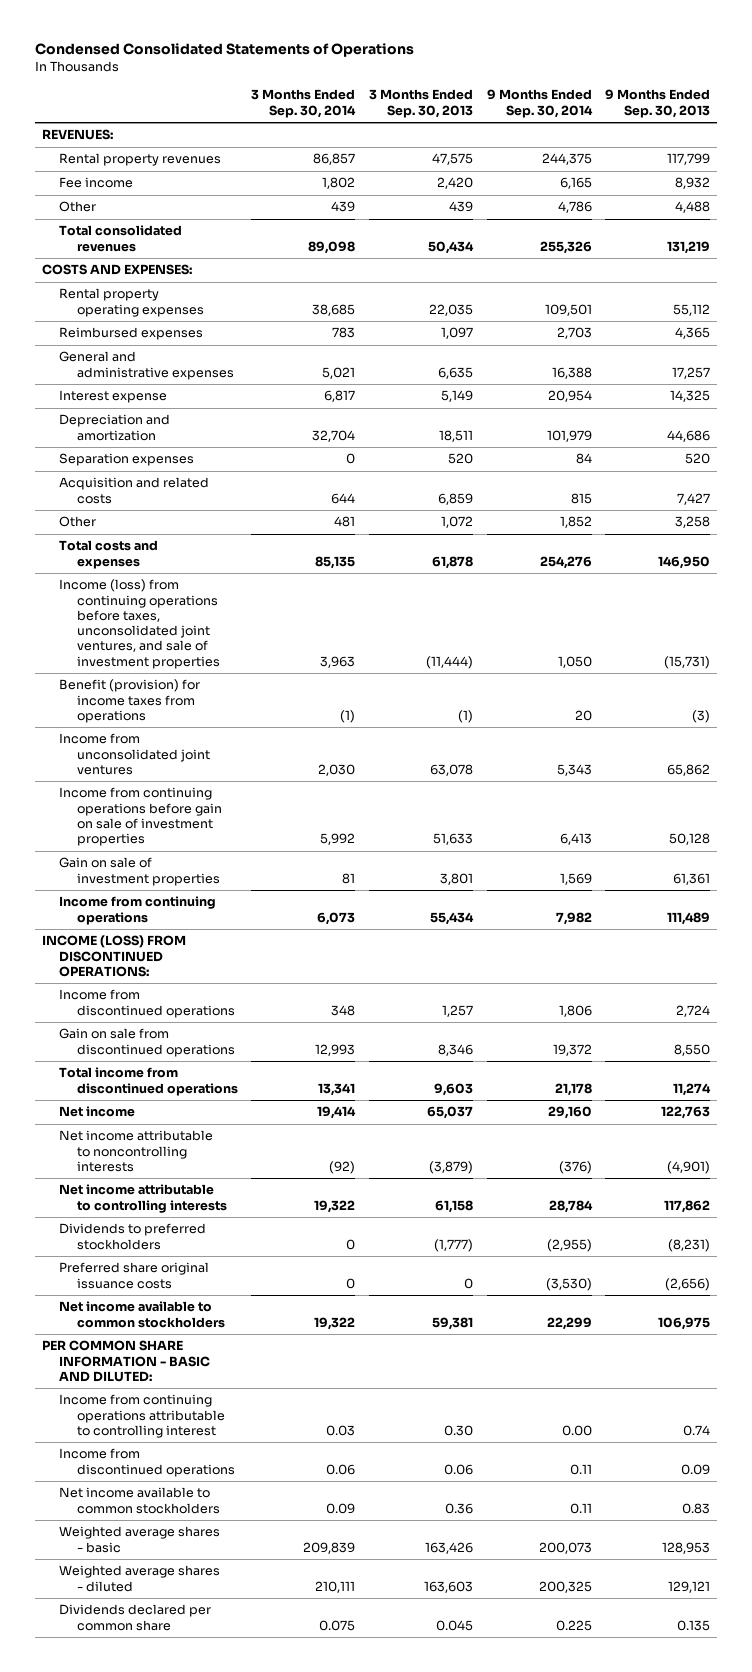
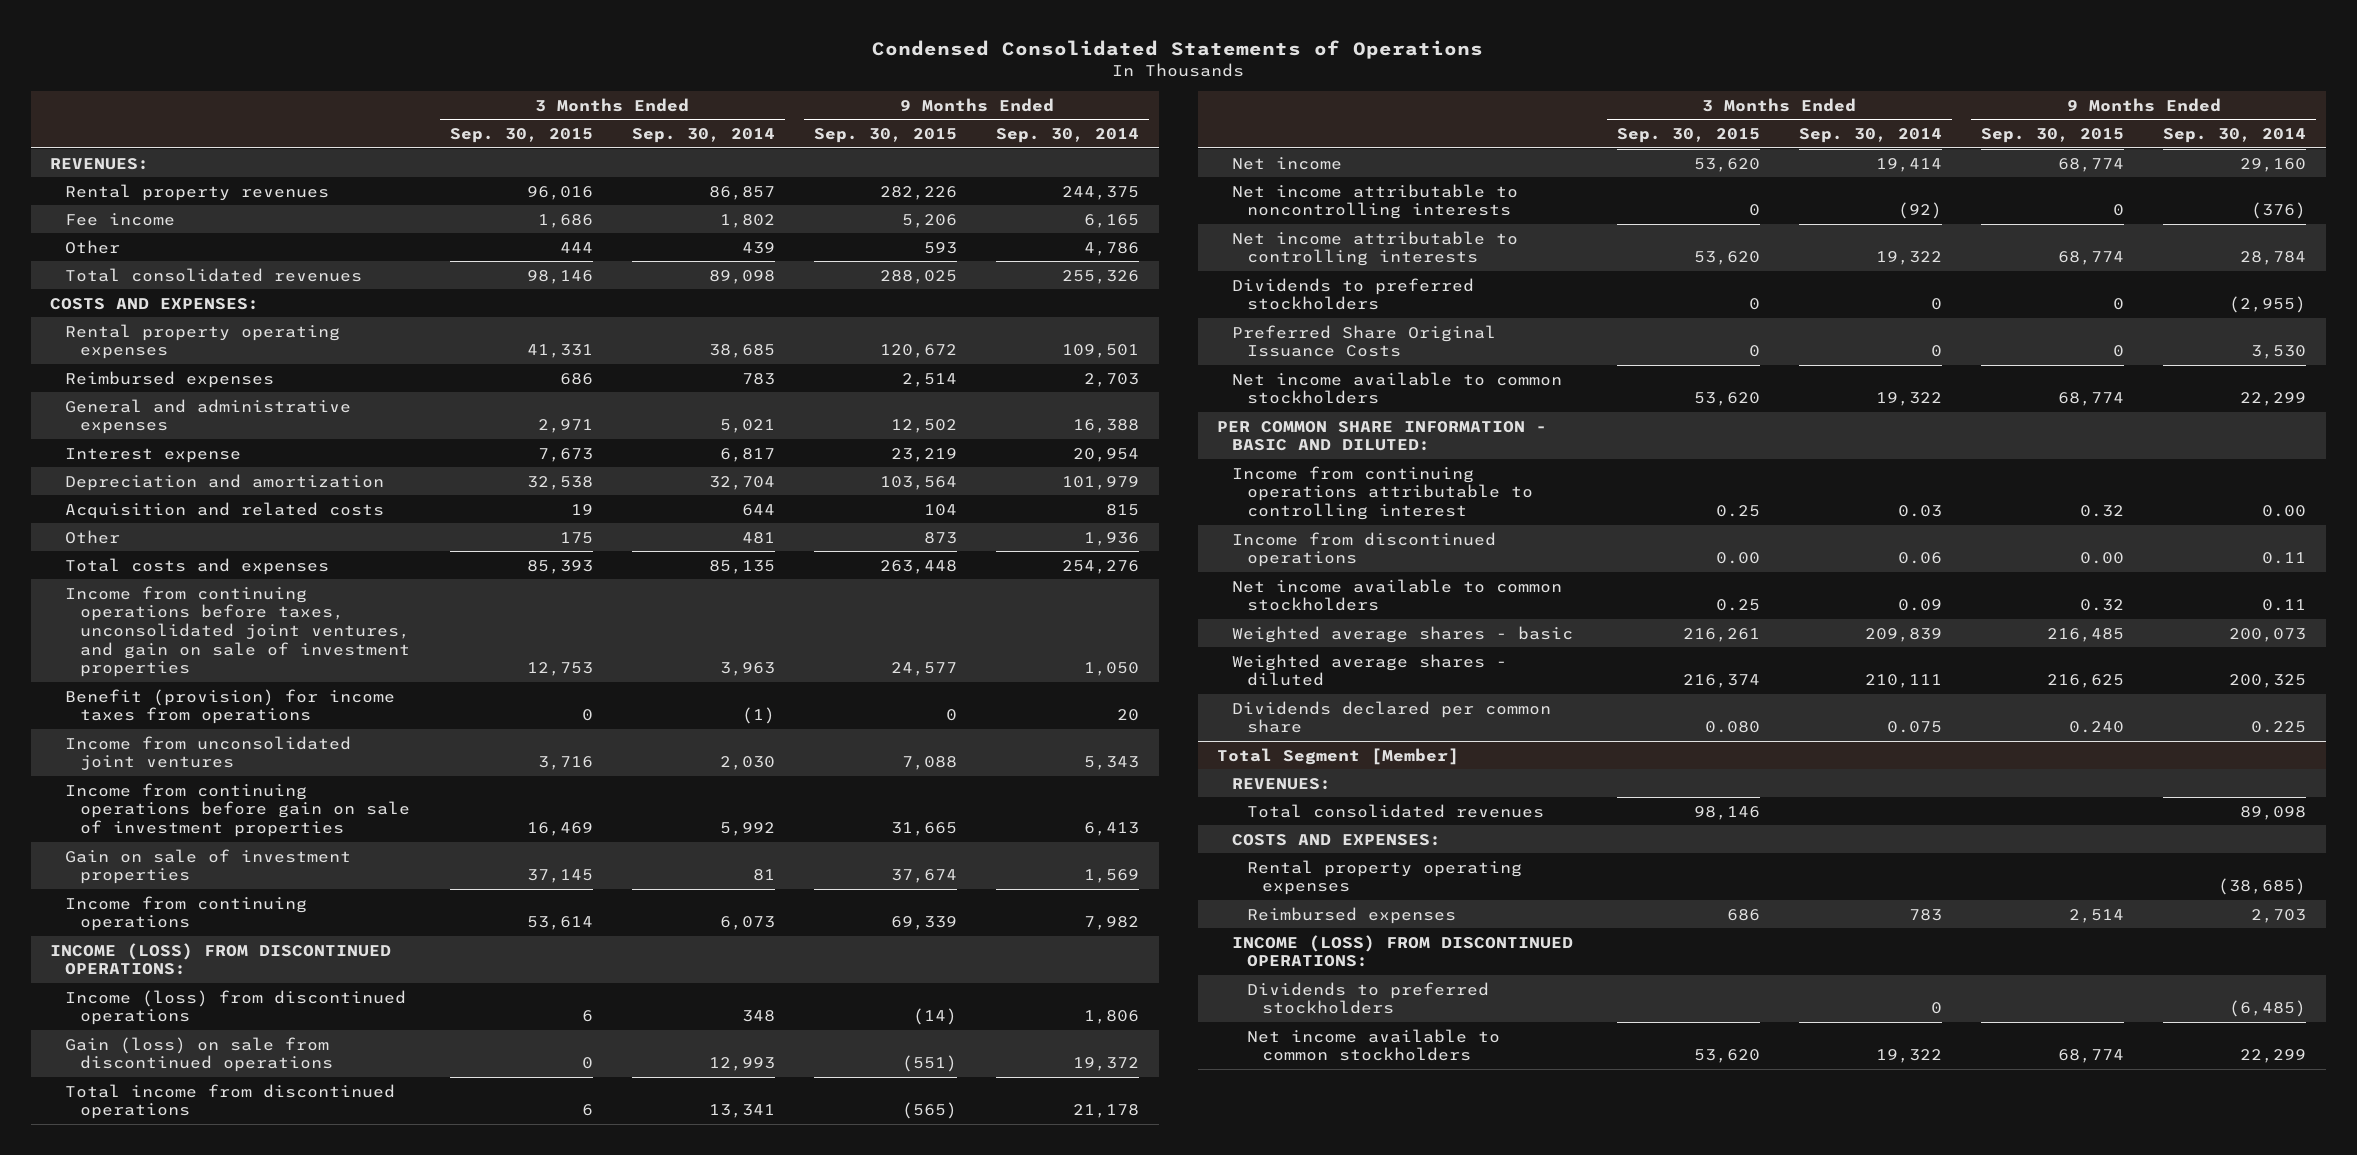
[369,89,474,118] 3 Months Ended Sep. 30, 2013 -> none
[605,89,711,118] 9 Months Ended Sep. 30, 2013 -> none
none -> [449,128,593,144] Sep. 30, 2015
none -> [814,128,958,144] Sep. 30, 2015
[59,453,195,467] Separation expenses -> none
[559,516,592,529] 1,852 -> [1084,531,1140,546] 1,936
[59,579,220,669] Income (loss) from continuing operations before taxes, unconsolidated joint ventures, and sale of investment properties -> [65,585,411,678] Income from continuing operations before taxes, unconsolidated joint ventures, and gain on sale of investment properties
[59,989,235,1018] Income from discontinued operations -> [65,989,407,1026] Income (loss) from discontinued operations
[59,1028,235,1057] Gain on sale from discontinued operations -> [65,1036,334,1073] Gain (loss) on sale from discontinued operations
[59,1262,210,1289] Preferred share original issuance costs -> [1232,324,1497,358] Preferred Share Original Issuance Costs
[545,1277,592,1291] (3,530) -> [2251,345,2307,360] 3,530
none -> [1217,747,1460,765] Total Segment [Member]
none -> [1232,777,1332,790] REVENUES:
none -> [1247,803,1545,818] Total consolidated revenues
none -> [1232,833,1442,846] COSTS AND EXPENSES:
none -> [1247,859,1523,896] Rental property operating expenses
none -> [1247,906,1457,924] Reimbursed expenses
none -> [1232,934,1574,968] INCOME (LOSS) FROM DISCONTINUED OPERATIONS:
none -> [1247,981,1490,1015] Dividends to preferred stockholders
none -> [1247,1028,1501,1062] Net income available to common stockholders

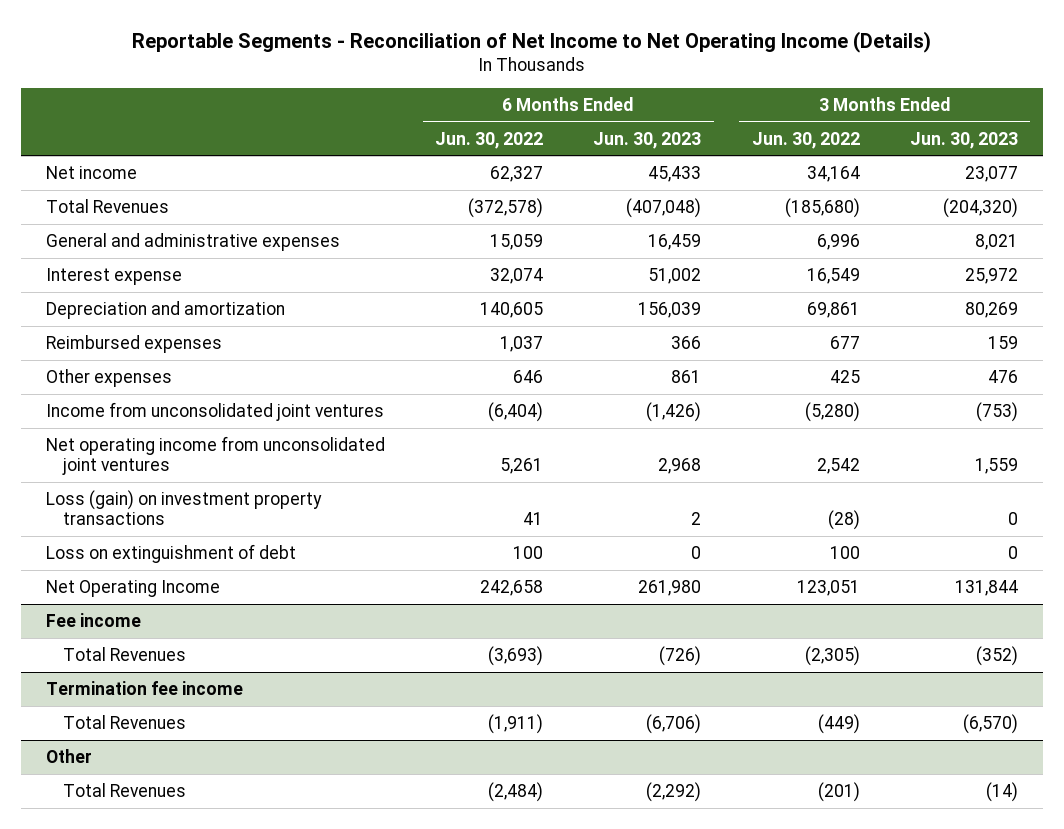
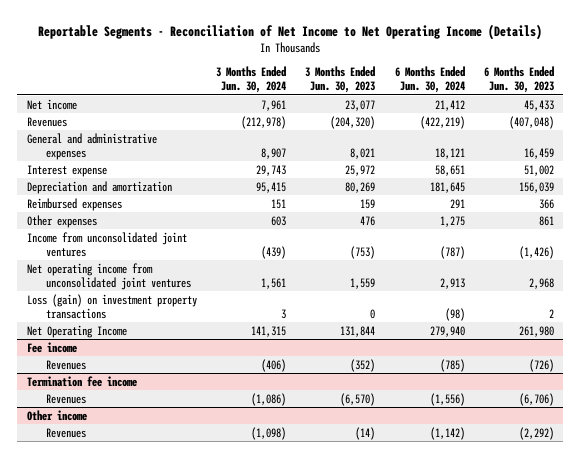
[435,131,544,149] Jun. 30, 2022 -> none
[751,131,860,149] Jun. 30, 2022 -> none
none -> [216,66,287,94] 3 Months Ended Jun. 30, 2024
none -> [394,66,465,94] 6 Months Ended Jun. 30, 2024
[46,198,170,213] Total Revenues -> [27,116,68,127] Revenues
[46,543,297,563] Loss on extinguishment of debt -> none
[62,646,186,661] Total Revenues -> [45,359,86,370] Revenues
[62,714,186,729] Total Revenues -> [45,393,86,404] Revenues
[46,748,93,763] Other -> [27,409,88,421] Other income
[62,782,186,797] Total Revenues -> [45,427,86,438] Revenues

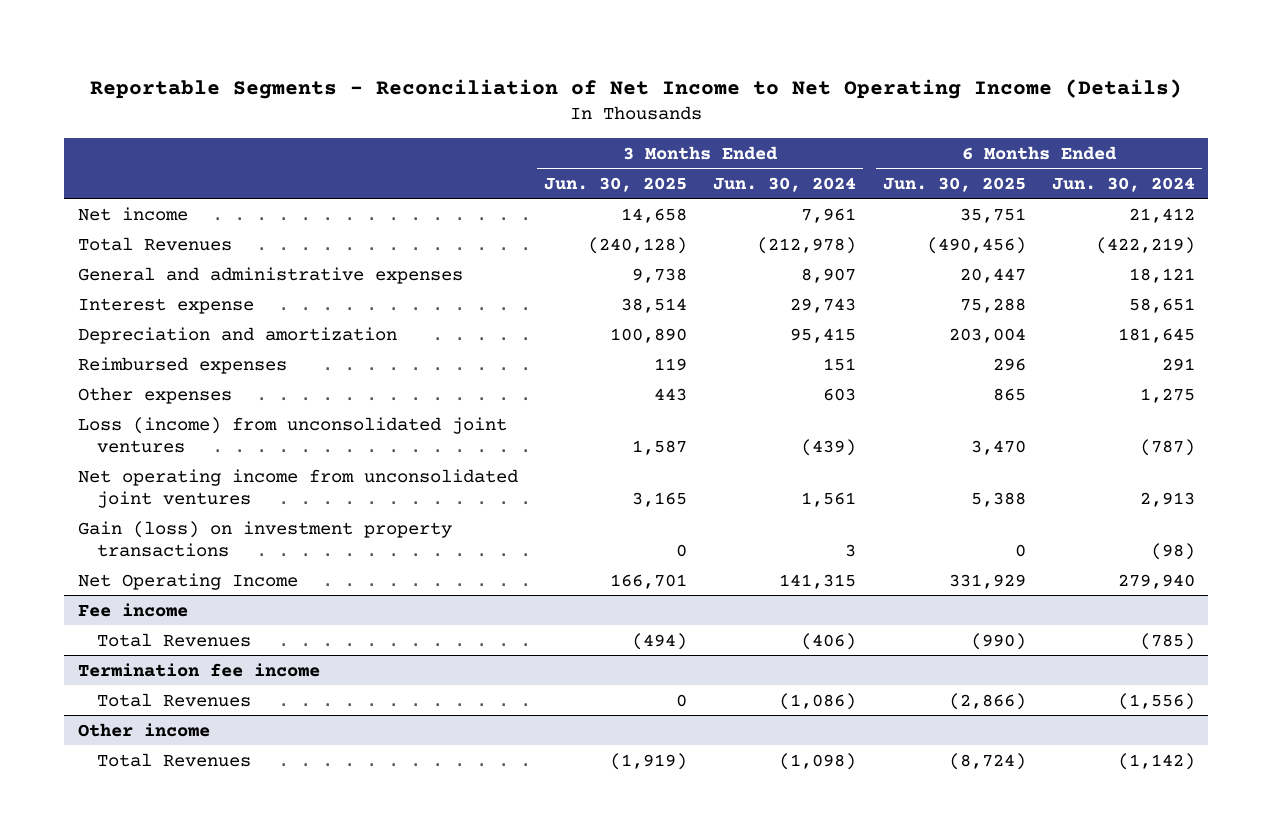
[305,66,376,94] 3 Months Ended Jun. 30, 2023 -> none
[483,66,554,94] 6 Months Ended Jun. 30, 2023 -> none
none -> [543,176,687,192] Jun. 30, 2025
none -> [882,176,1026,192] Jun. 30, 2025
[27,116,68,127] Revenues -> [77,236,232,251] Total Revenues
[27,231,188,257] Income from unconsolidated joint ventures -> [77,416,507,453] Loss (income) from unconsolidated joint ventures
[27,293,198,319] Loss (gain) on investment property transactions -> [77,520,452,557] Gain (loss) on investment property transactions
[45,359,86,370] Revenues -> [96,632,251,647] Total Revenues
[45,393,86,404] Revenues -> [96,692,251,707] Total Revenues
[45,427,86,438] Revenues -> [96,752,251,767] Total Revenues

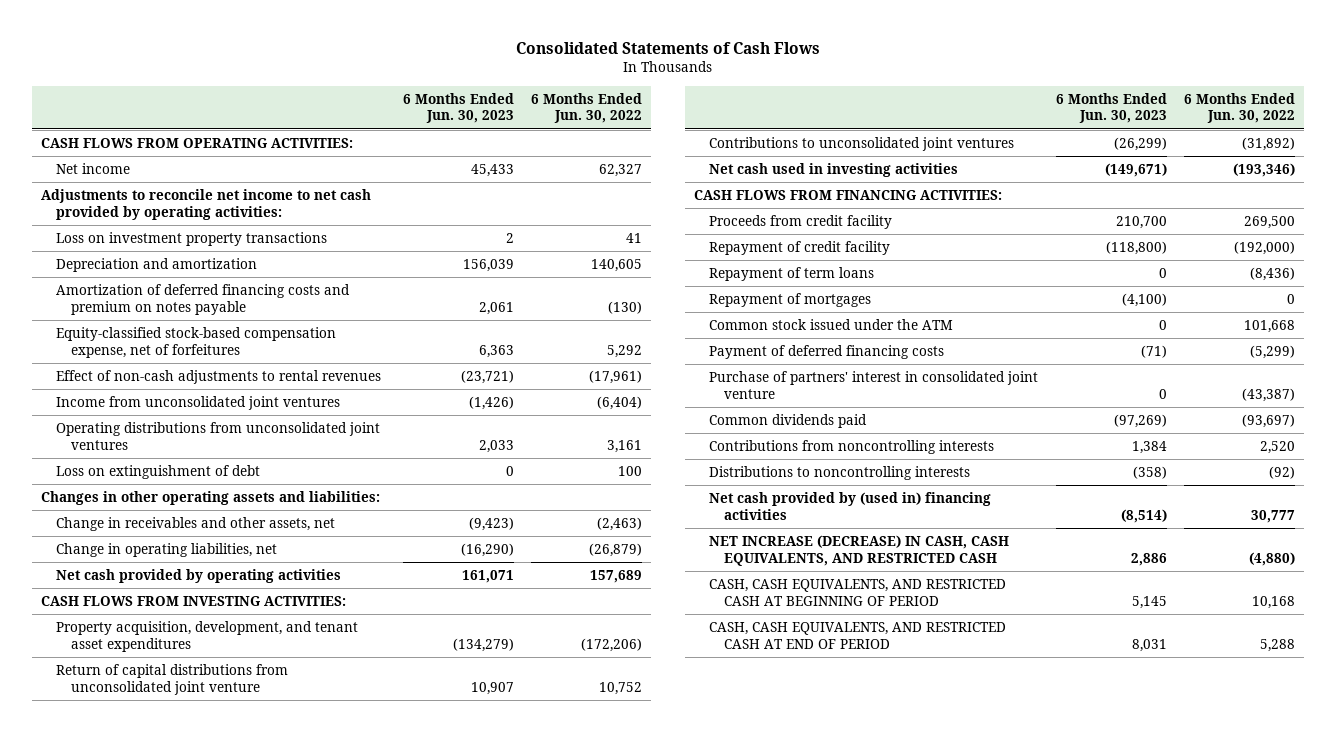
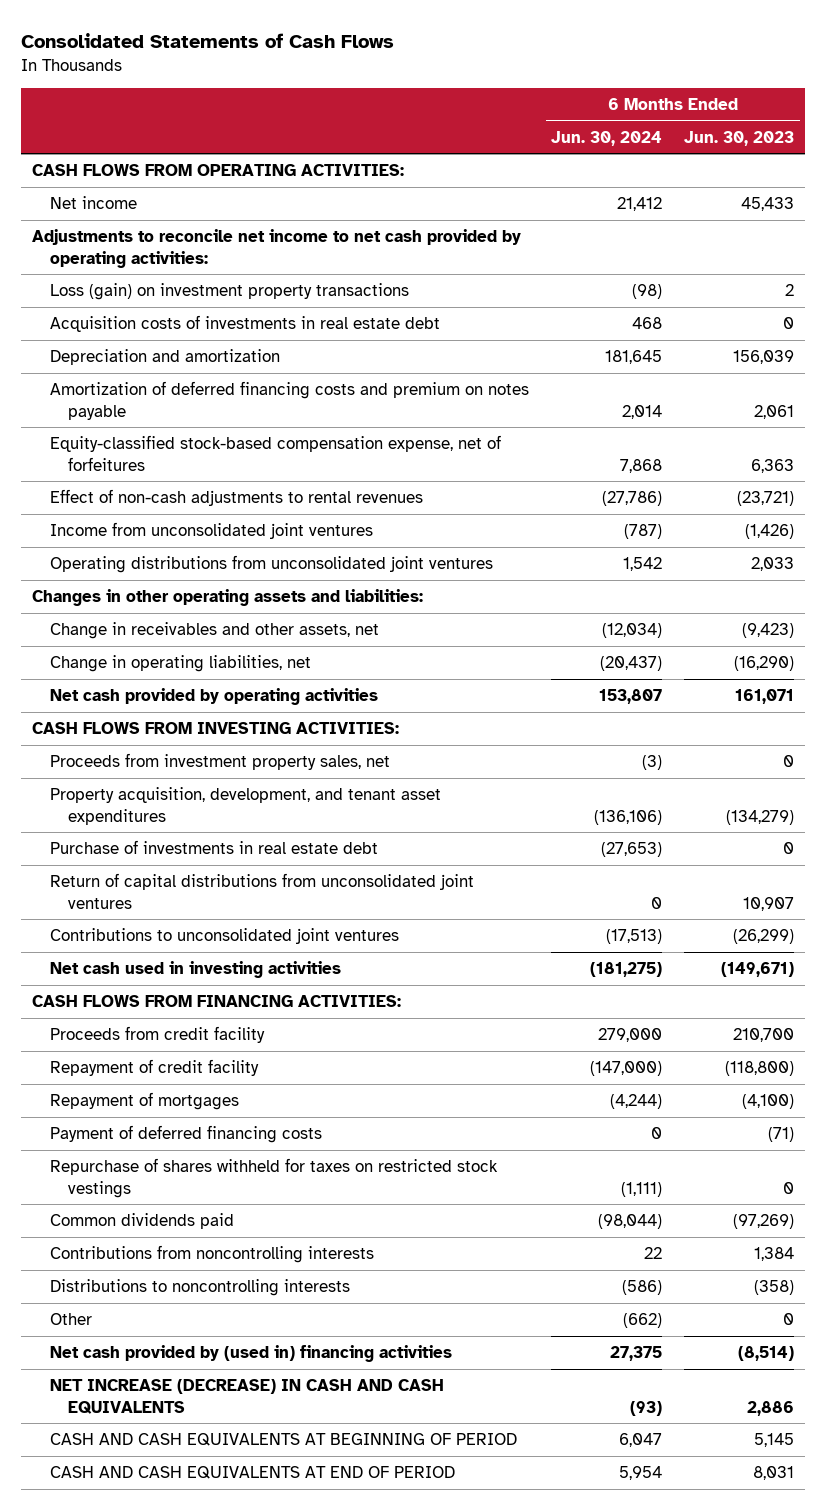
[531,92,643,124] 6 Months Ended Jun. 30, 2022 -> none
none -> [551,130,663,146] Jun. 30, 2024
[56,232,328,247] Loss on investment property transactions -> [50,283,410,301] Loss (gain) on investment property transactions
none -> [50,315,441,333] Acquisition costs of investments in real estate debt
[56,465,261,480] Loss on extinguishment of debt -> none
none -> [50,753,391,771] Proceeds from investment property sales, net
none -> [50,840,379,855] Purchase of investments in real estate debt
[56,664,289,695] Return of capital distributions from unconsolidated joint venture -> [50,873,475,909] Return of capital distributions from unconsolidated joint ventures
[708,267,874,282] Repayment of term loans -> none
[708,319,953,331] Common stock issued under the ATM -> none
[708,371,1038,399] Purchase of partners' interest in consolidated joint venture -> none
none -> [50,1158,499,1198] Repurchase of shares withheld for taxes on restricted stock vestings
none -> [50,1313,93,1326] Other
[708,535,1009,566] NET INCREASE (DECREASE) IN CASH, CASH EQUIVALENTS, AND RESTRICTED CASH -> [50,1379,445,1414] NET INCREASE (DECREASE) IN CASH AND CASH EQUIVALENTS
[708,579,1006,606] CASH, CASH EQUIVALENTS, AND RESTRICTED CASH AT BEGINNING OF PERIOD -> [50,1433,518,1447] CASH AND CASH EQUIVALENTS AT BEGINNING OF PERIOD
[708,622,1006,649] CASH, CASH EQUIVALENTS, AND RESTRICTED CASH AT END OF PERIOD -> [50,1466,456,1480] CASH AND CASH EQUIVALENTS AT END OF PERIOD

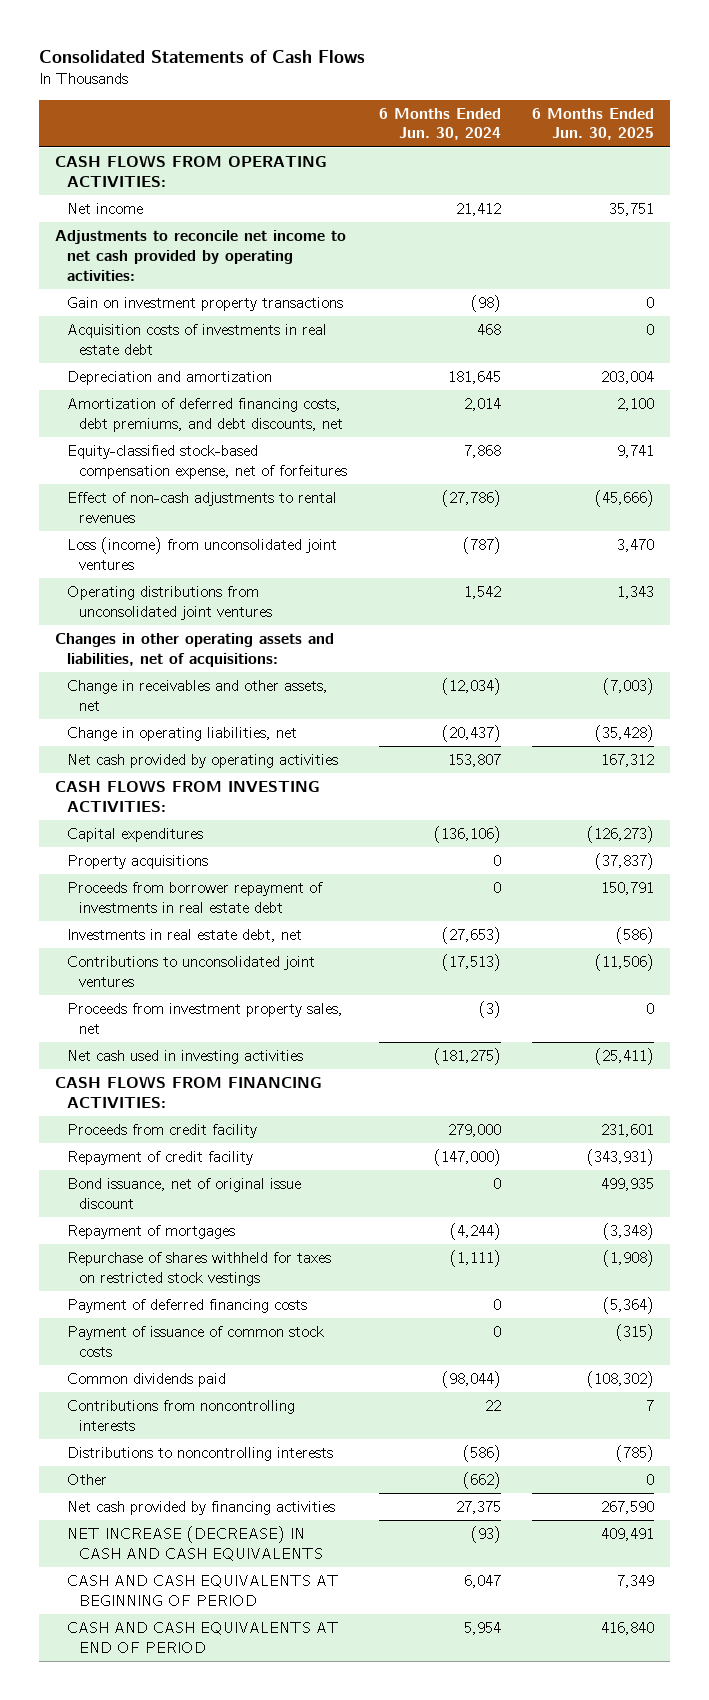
[684,130,795,146] Jun. 30, 2023 -> none
none -> [532,107,655,141] 6 Months Ended Jun. 30, 2025
[50,283,410,301] Loss (gain) on investment property transactions -> [66,296,343,311] Gain on investment property transactions
[50,381,530,420] Amortization of deferred financing costs and premium on notes payable -> [66,397,344,432] Amortization of deferred financing costs, debt premiums, and debt discounts, net
[50,522,374,540] Income from unconsolidated joint ventures -> [66,536,337,570] Loss (income) from unconsolidated joint ventures
[32,589,424,607] Changes in other operating assets and liabilities: -> [54,632,334,667] Changes in other operating assets and liabilities, net of acquisitions:
[50,873,475,909] Return of capital distributions from unconsolidated joint ventures -> none
[50,787,442,825] Property acquisition, development, and tenant asset expenditures -> [66,827,203,842] Capital expenditures
none -> [66,854,208,869] Property acquisitions
none -> [66,881,323,913] Proceeds from borrower repayment of investments in real estate debt
[50,840,379,855] Purchase of investments in real estate debt -> [66,928,302,942] Investments in real estate debt, net
[50,753,391,771] Proceeds from investment property sales, net -> [66,1002,343,1034] Proceeds from investment property sales, net
none -> [66,1177,301,1209] Bond issuance, net of original issue discount
[50,1125,323,1144] Payment of deferred financing costs -> [66,1298,307,1313] Payment of deferred financing costs
none -> [66,1325,324,1357] Payment of issuance of common stock costs
[50,1345,453,1363] Net cash provided by (used in) financing activities -> [66,1500,335,1515] Net cash provided by financing activities

